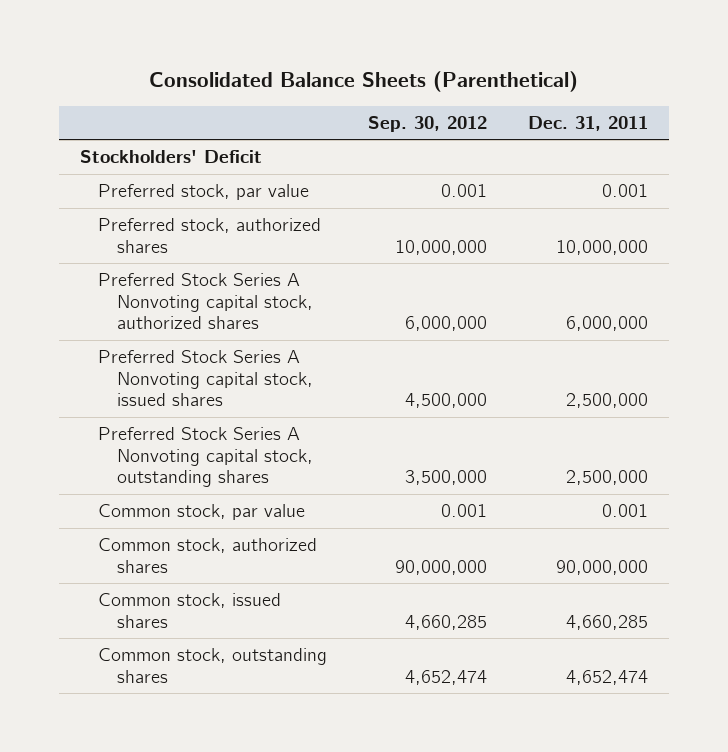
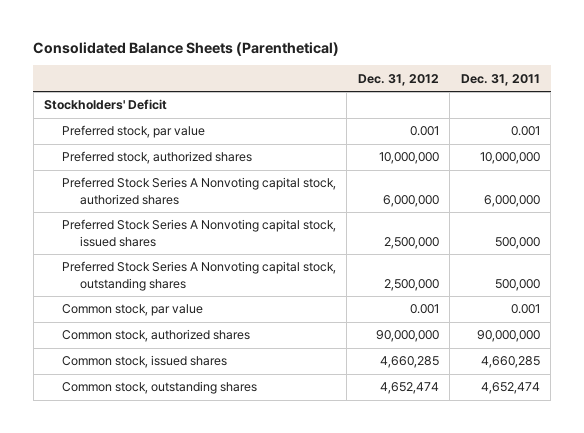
[368,115,488,132] Sep. 30, 2012 -> none
none -> [357,73,439,86] Dec. 31, 2012
[566,393,649,409] 2,500,000 -> [494,236,540,249] 500,000
[566,470,649,486] 2,500,000 -> [494,278,540,291] 500,000

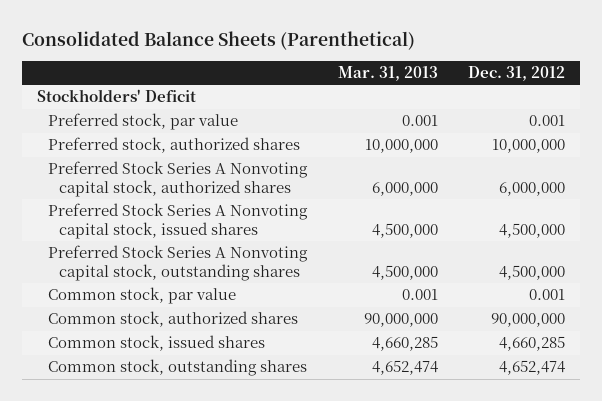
[460,73,540,86] Dec. 31, 2011 -> none
none -> [337,66,438,82] Mar. 31, 2013
[383,236,439,249] 2,500,000 -> [499,222,566,238] 4,500,000
[383,278,439,291] 2,500,000 -> [499,264,566,280] 4,500,000

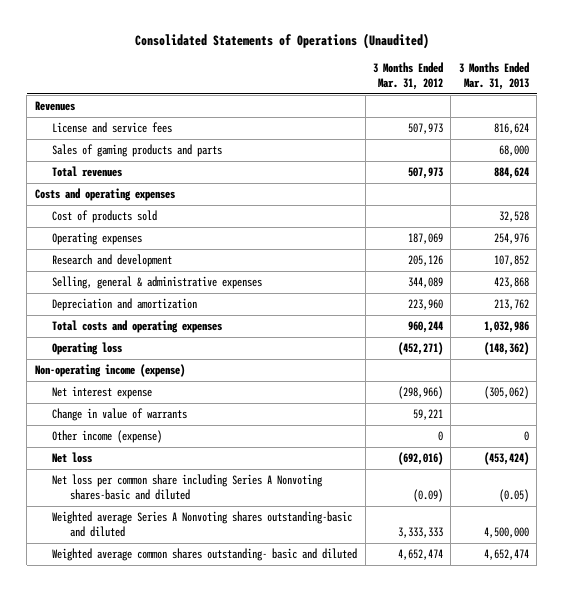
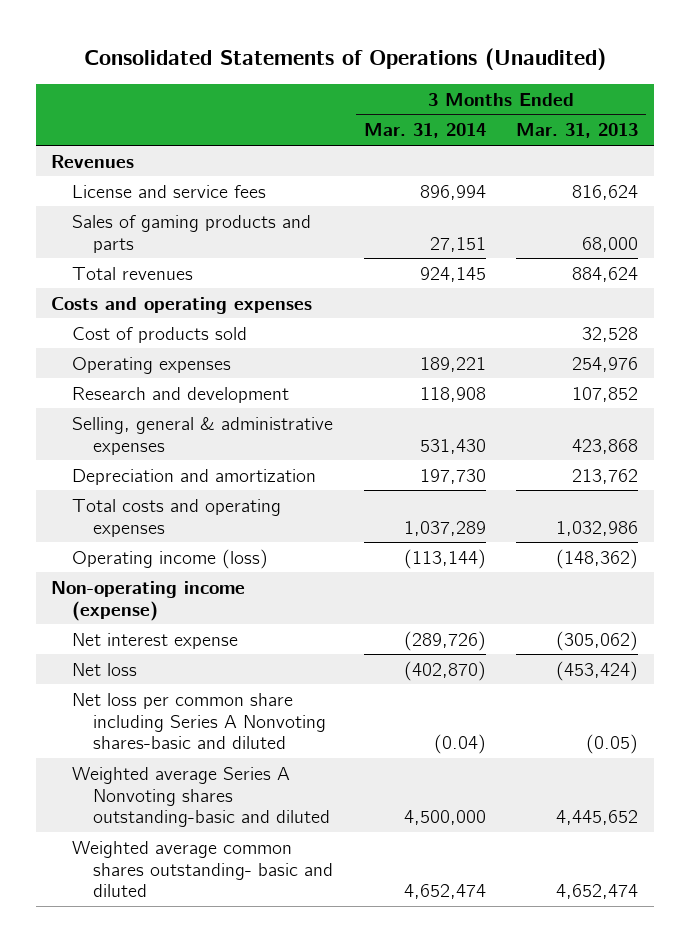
[372,62,443,90] 3 Months Ended Mar. 31, 2012 -> none
none -> [363,123,486,139] Mar. 31, 2014
[52,342,123,356] Operating loss -> [72,548,269,569] Operating income (loss)
[52,408,188,422] Change in value of warrants -> none
[52,430,163,444] Other income (expense) -> none
[483,526,529,538] 4,500,000 -> [556,810,639,826] 4,445,652

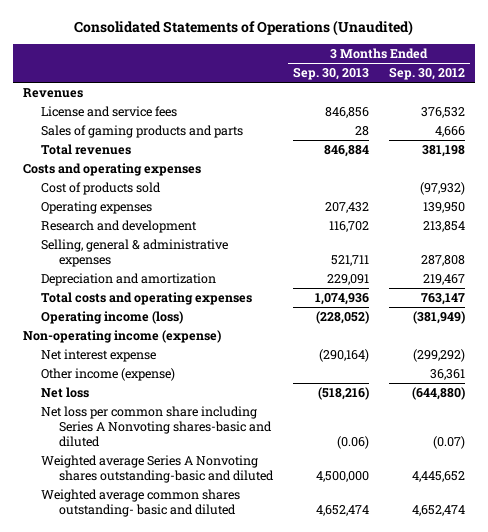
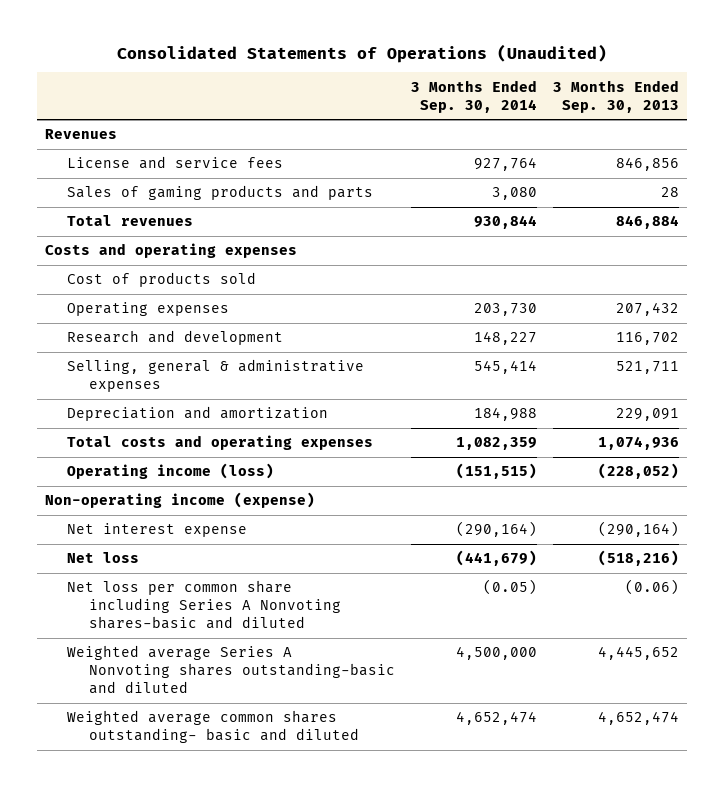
[388,67,465,81] Sep. 30, 2012 -> none
none -> [410,79,537,113] 3 Months Ended Sep. 30, 2014
[40,367,175,381] Other income (expense) -> none
[315,471,369,483] 4,500,000 -> [598,646,680,661] 4,445,652

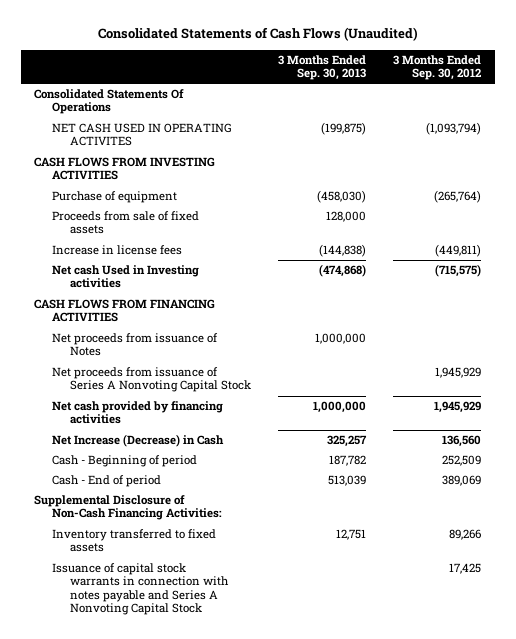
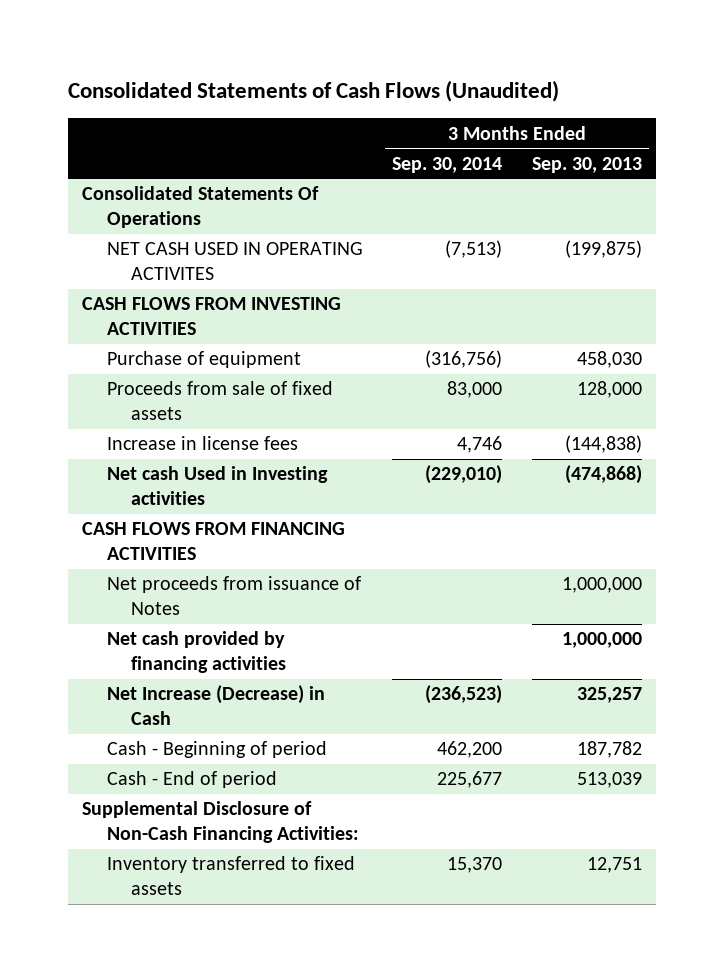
[393,55,482,81] 3 Months Ended Sep. 30, 2012 -> none
none -> [392,156,503,173] Sep. 30, 2014
[317,190,367,204] (458,030) -> [576,351,642,369] 458,030
[52,367,252,393] Net proceeds from issuance of Series A Nonvoting Capital Stock -> none
[52,563,230,615] Issuance of capital stock warrants in connection with notes payable and Series A Nonvoting Capital Stock -> none

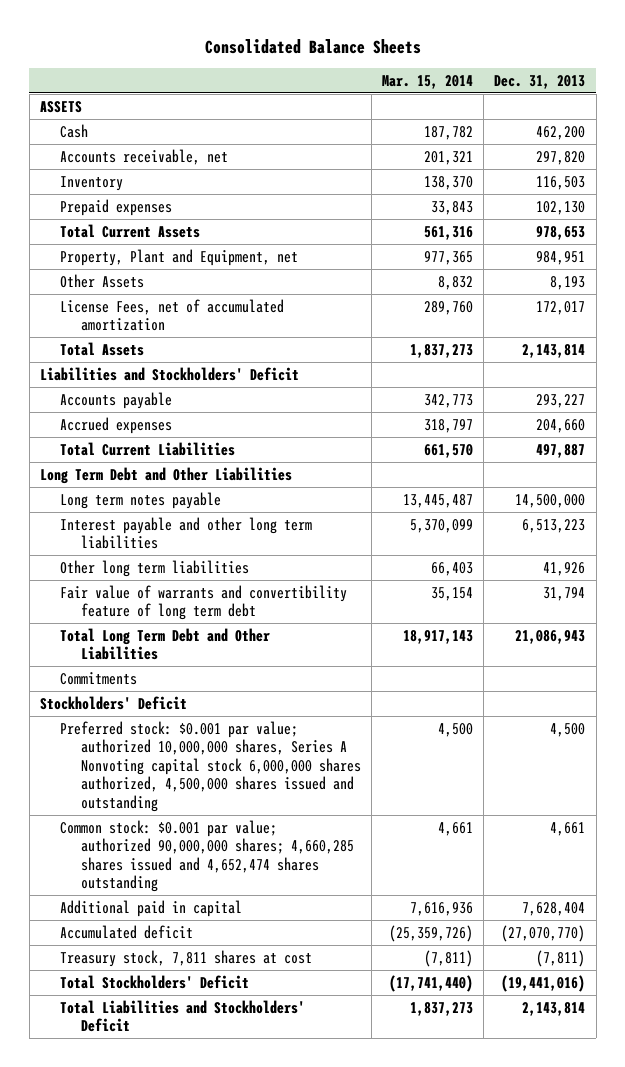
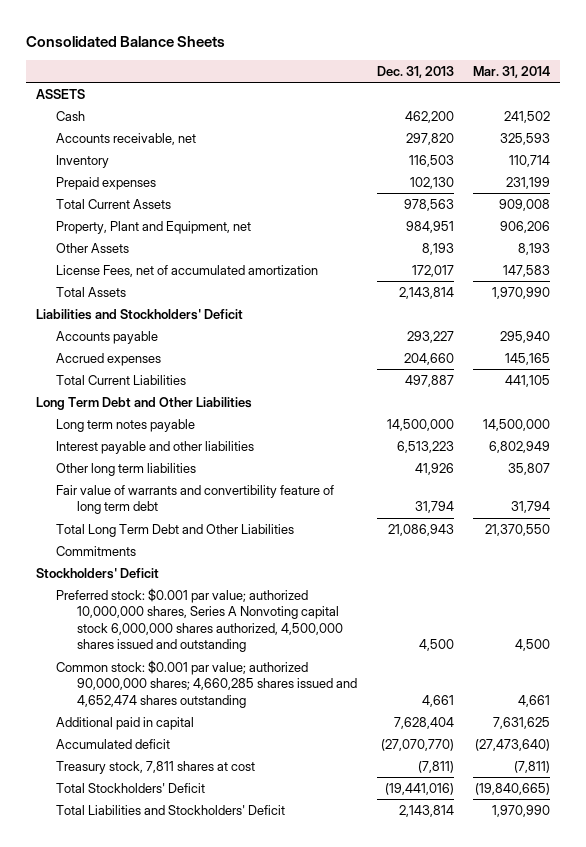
[382,74,474,89] Mar. 15, 2014 -> none
none -> [473,65,551,78] Mar. 31, 2014
[536,225,586,240] 978,653 -> [403,199,454,212] 978,563
[60,516,313,550] Interest payable and other long term liabilities -> [56,441,255,455] Interest payable and other liabilities

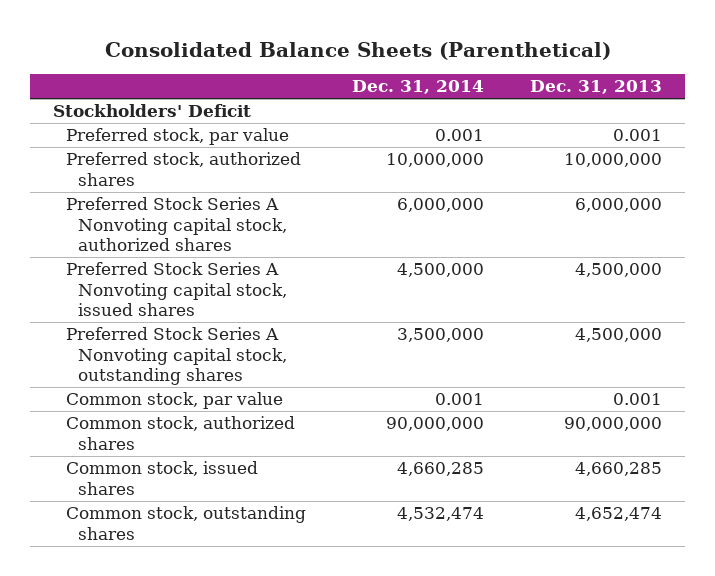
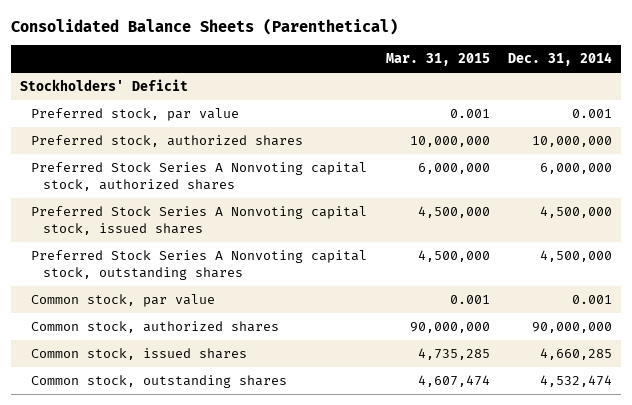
[529,79,662,94] Dec. 31, 2013 -> none
none -> [385,53,490,67] Mar. 31, 2015
[396,328,484,343] 3,500,000 -> [539,250,612,263] 4,500,000

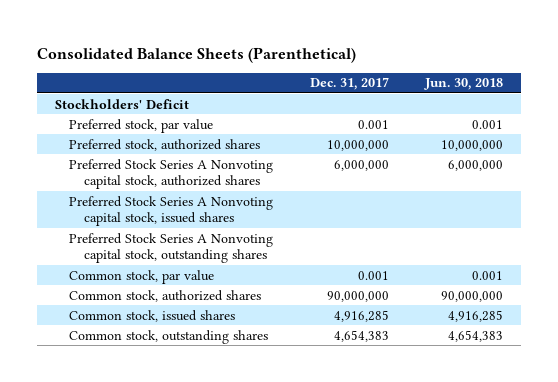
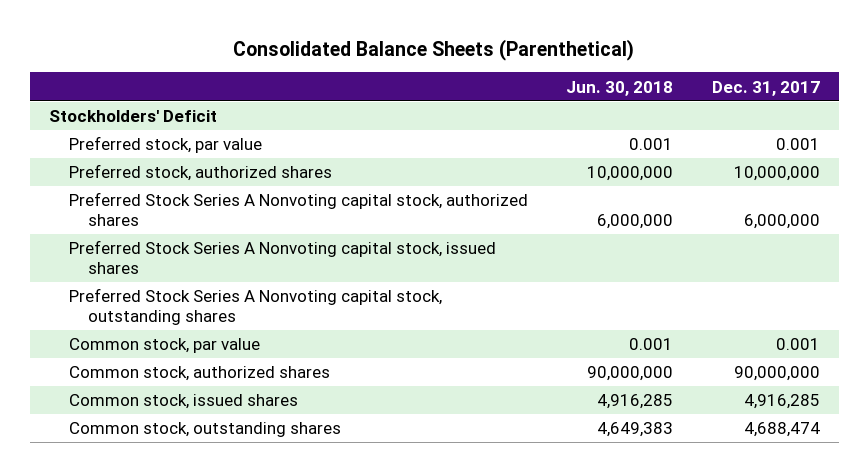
[333,329,389,342] 4,654,383 -> [743,422,820,438] 4,688,474
[447,329,503,342] 4,654,383 -> [597,422,674,438] 4,649,383

